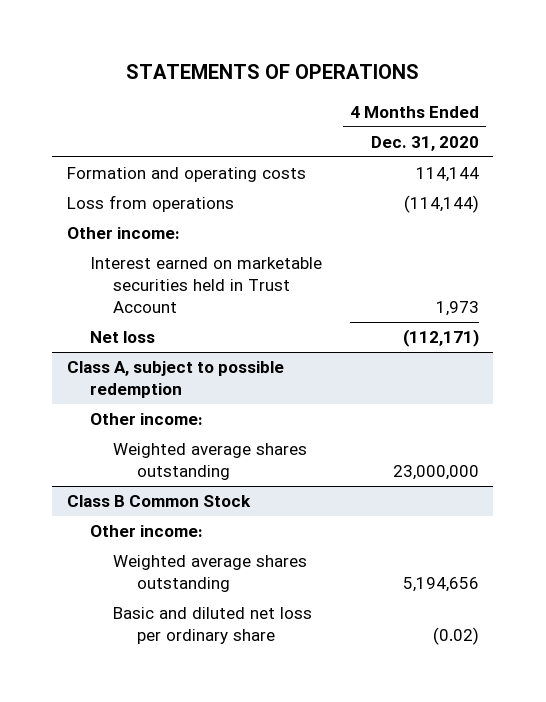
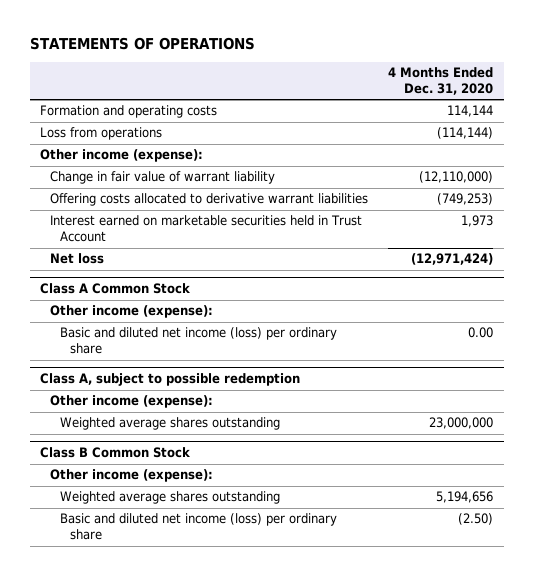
[66,227,180,240] Other income: -> [39,149,203,163] Other income (expense):
none -> [49,171,275,185] Change in fair value of warrant liability
none -> [49,193,368,207] Offering costs allocated to derivative warrant liabilities
[403,329,480,348] (112,171) -> [411,253,494,266] (12,971,424)
none -> [39,283,190,295] Class A Common Stock
none -> [49,305,213,319] Other income (expense):
none -> [60,327,338,355] Basic and diluted net income (loss) per ordinary share
[90,413,204,426] Other income: -> [49,395,213,409] Other income (expense):
[90,525,204,538] Other income: -> [49,469,213,483] Other income (expense):
[113,607,313,644] Basic and diluted net loss per ordinary share -> [60,513,338,541] Basic and diluted net income (loss) per ordinary share
[433,626,480,645] (0.02) -> [458,513,494,526] (2.50)

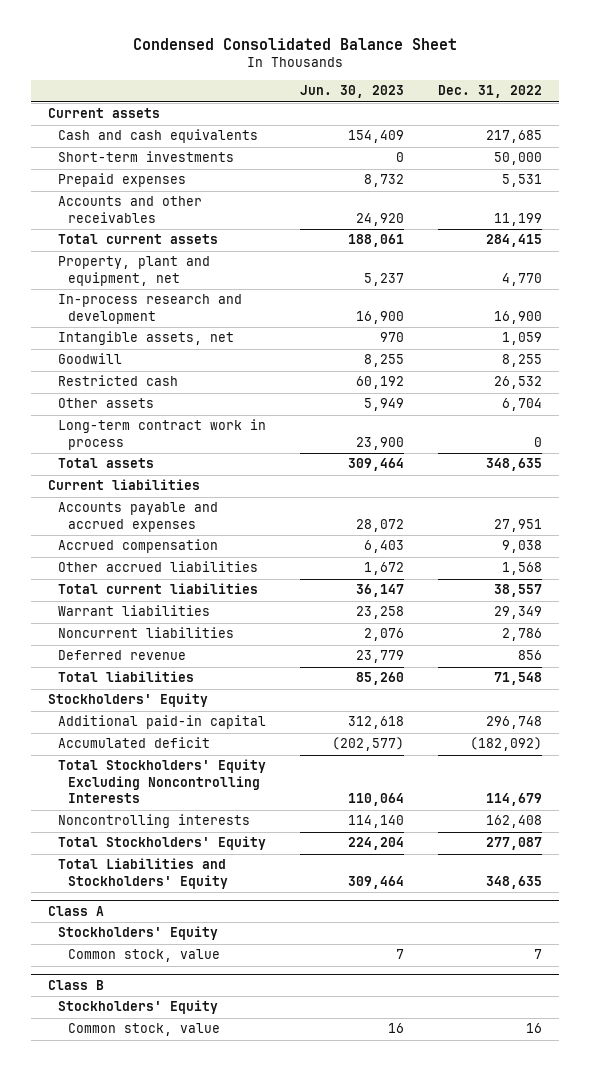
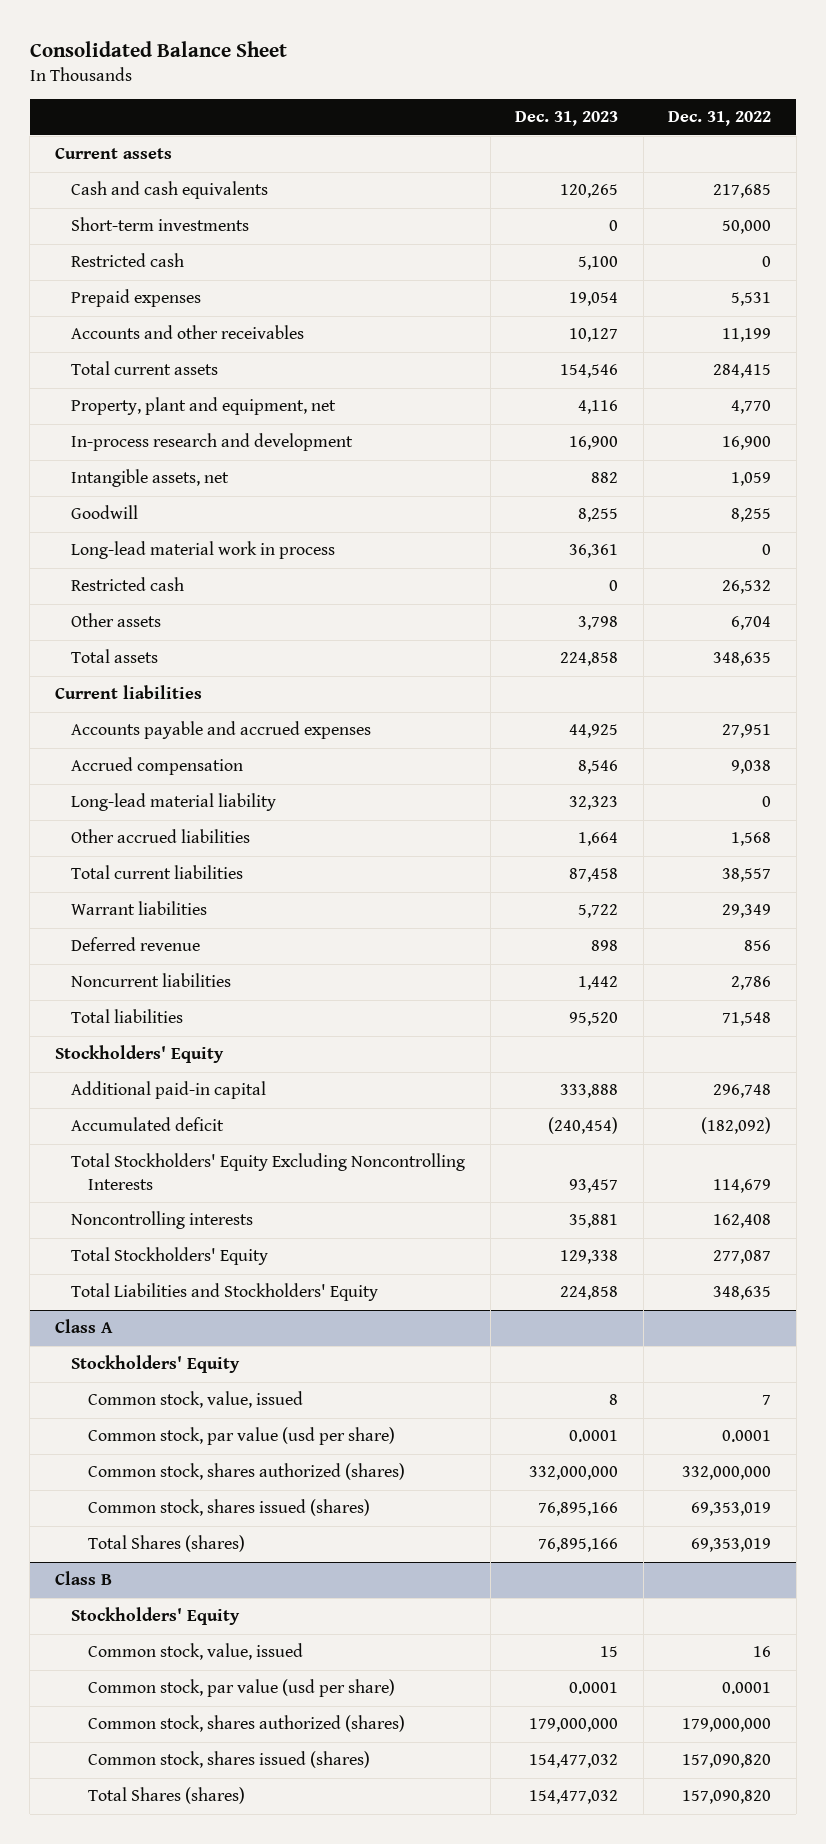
[132,38,457,51] Condensed Consolidated Balance Sheet -> [29,41,287,58] Consolidated Balance Sheet
[299,85,404,99] Jun. 30, 2023 -> none
none -> [515,111,619,127] Dec. 31, 2023
none -> [71,253,185,268] Restricted cash
none -> [71,541,336,560] Long-lead material work in process
[57,419,266,450] Long-term contract work in process -> none
none -> [71,793,277,812] Long-lead material liability
[57,627,234,639] Noncurrent liabilities -> [71,973,232,988] Noncurrent liabilities
[67,949,220,963] Common stock, value -> [88,1391,304,1409] Common stock, value, issued
none -> [88,1427,396,1446] Common stock, par value (usd per share)
none -> [88,1463,406,1481] Common stock, shares authorized (shares)
none -> [88,1499,371,1517] Common stock, shares issued (shares)
none -> [88,1535,246,1553] Total Shares (shares)
[67,1023,220,1037] Common stock, value -> [88,1643,304,1661] Common stock, value, issued
none -> [88,1679,396,1698] Common stock, par value (usd per share)
none -> [88,1715,406,1733] Common stock, shares authorized (shares)
none -> [88,1751,371,1769] Common stock, shares issued (shares)
none -> [88,1787,246,1805] Total Shares (shares)

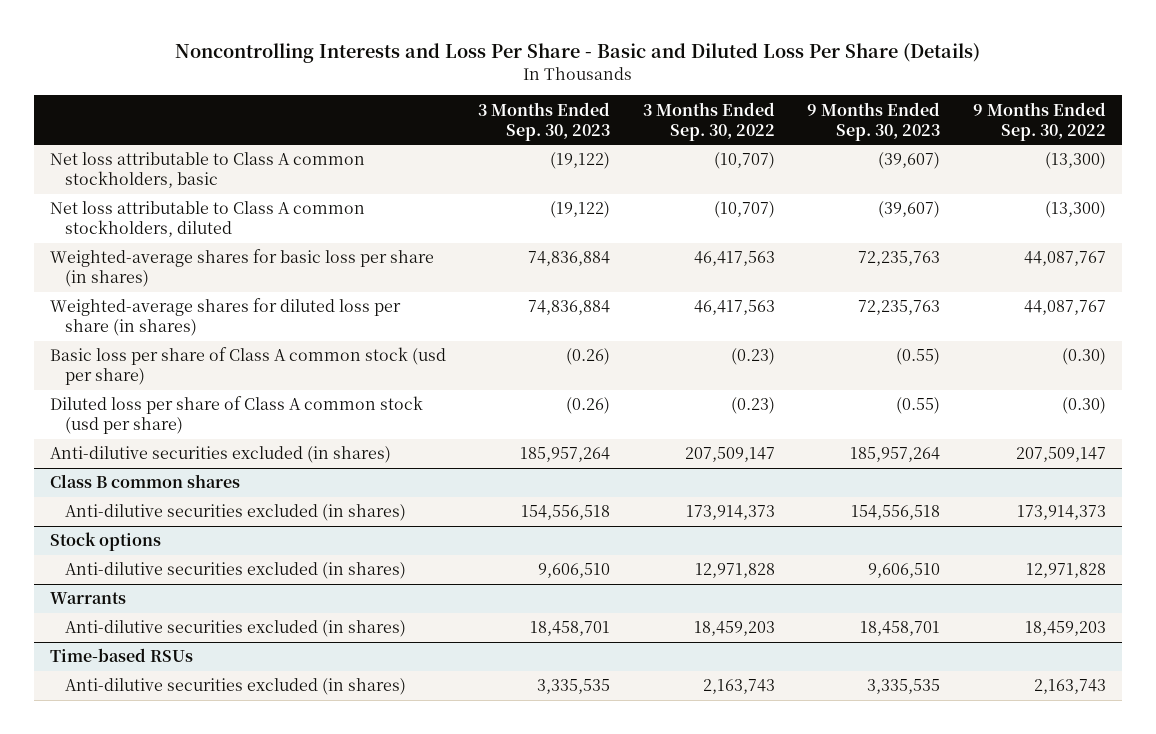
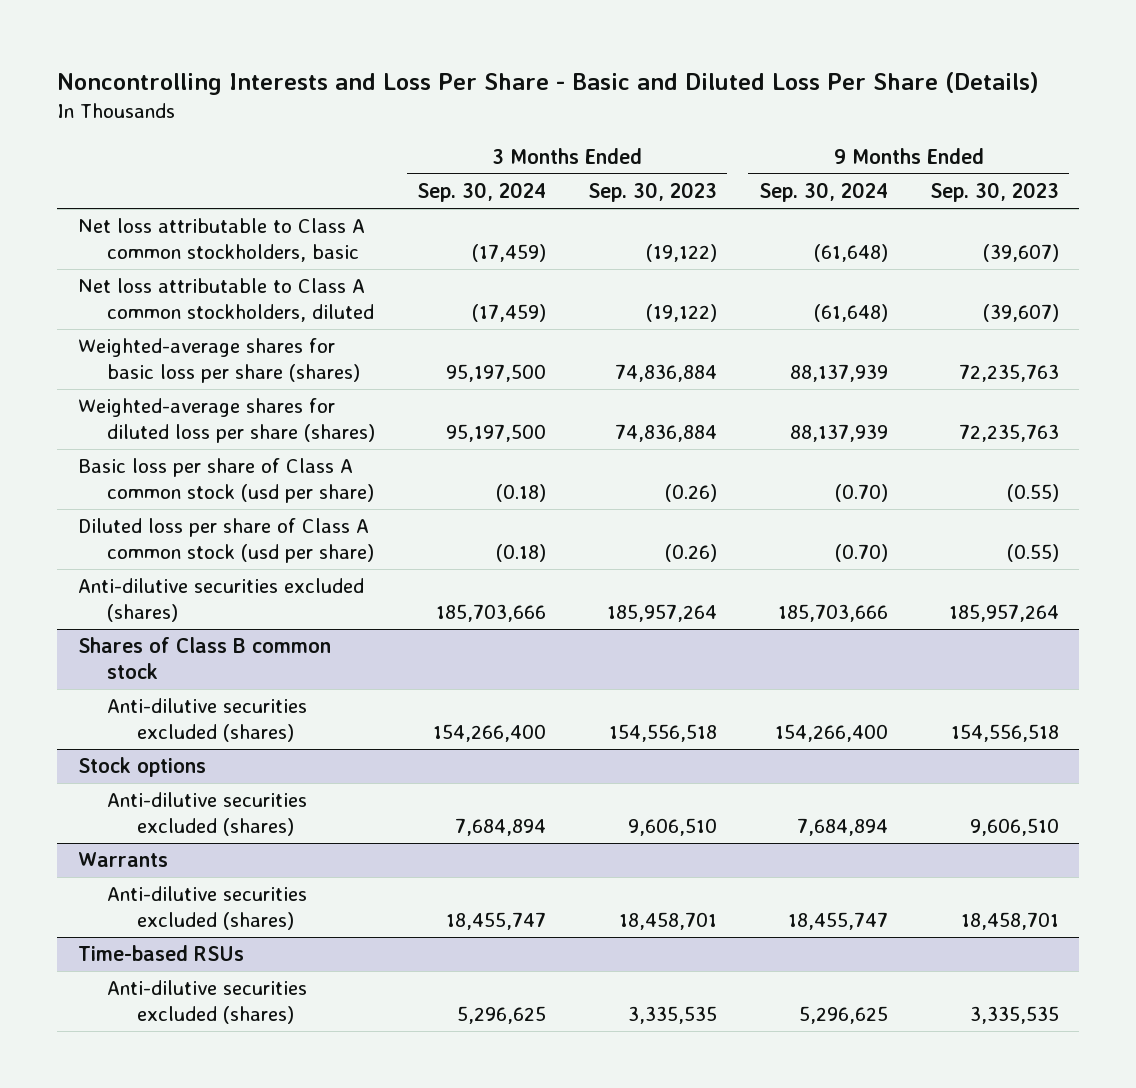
[642,101,775,141] 3 Months Ended Sep. 30, 2022 -> none
[973,101,1107,141] 9 Months Ended Sep. 30, 2022 -> none
none -> [417,182,547,203] Sep. 30, 2024
none -> [758,182,888,203] Sep. 30, 2024
[49,249,434,288] Weighted-average shares for basic loss per share (in shares) -> [77,338,361,383] Weighted-average shares for basic loss per share (shares)
[49,298,401,337] Weighted-average shares for diluted loss per share (in shares) -> [77,398,376,443] Weighted-average shares for diluted loss per share (shares)
[49,446,391,464] Anti-dilutive securities excluded (in shares) -> [77,578,364,622] Anti-dilutive securities excluded (shares)
[49,474,240,489] Class B common shares -> [77,637,331,679] Shares of Class B common stock
[65,504,407,522] Anti-dilutive securities excluded (in shares) -> [107,698,308,742] Anti-dilutive securities excluded (shares)
[65,562,407,580] Anti-dilutive securities excluded (in shares) -> [107,792,308,836] Anti-dilutive securities excluded (shares)
[65,620,407,638] Anti-dilutive securities excluded (in shares) -> [107,886,308,930] Anti-dilutive securities excluded (shares)
[65,678,407,696] Anti-dilutive securities excluded (in shares) -> [107,980,308,1024] Anti-dilutive securities excluded (shares)

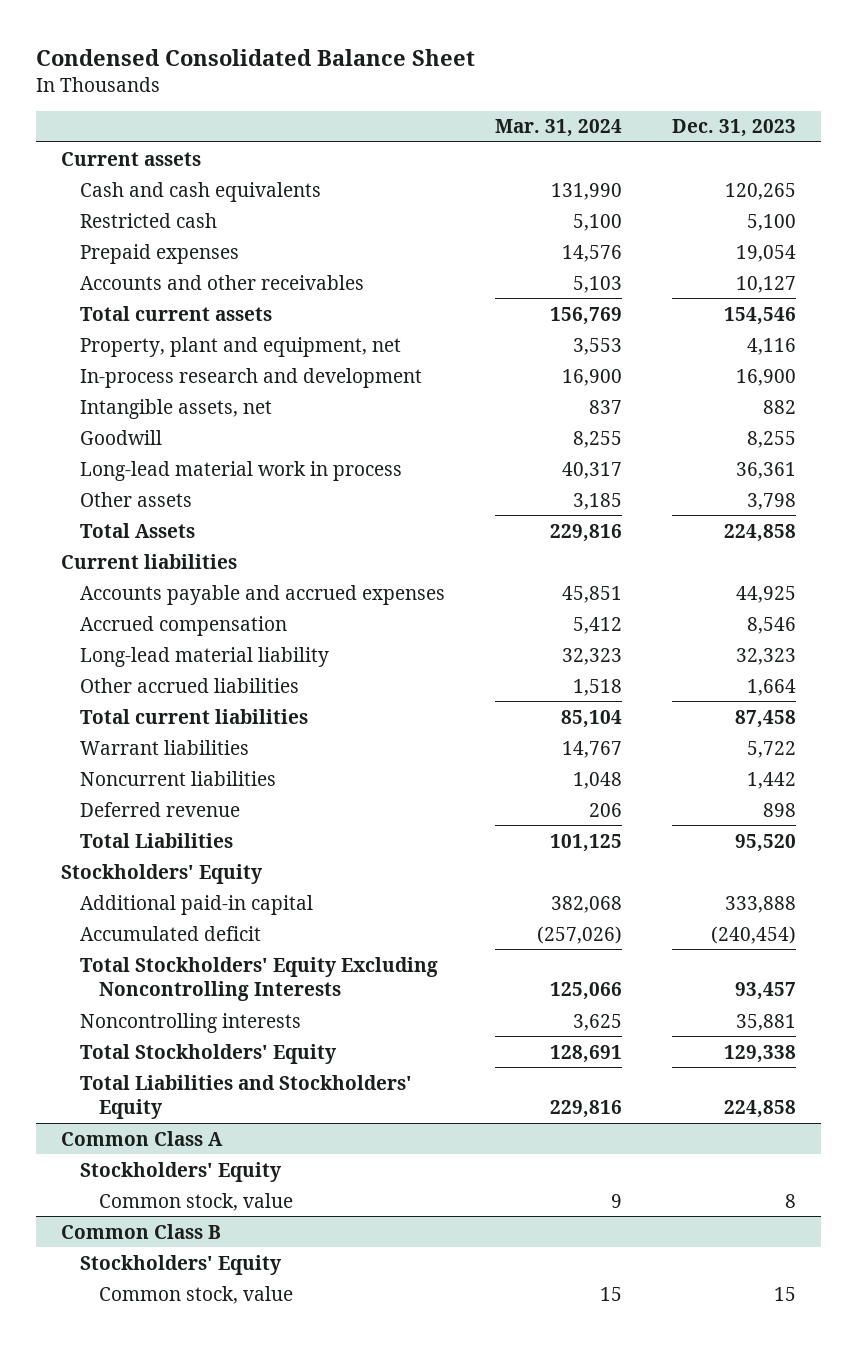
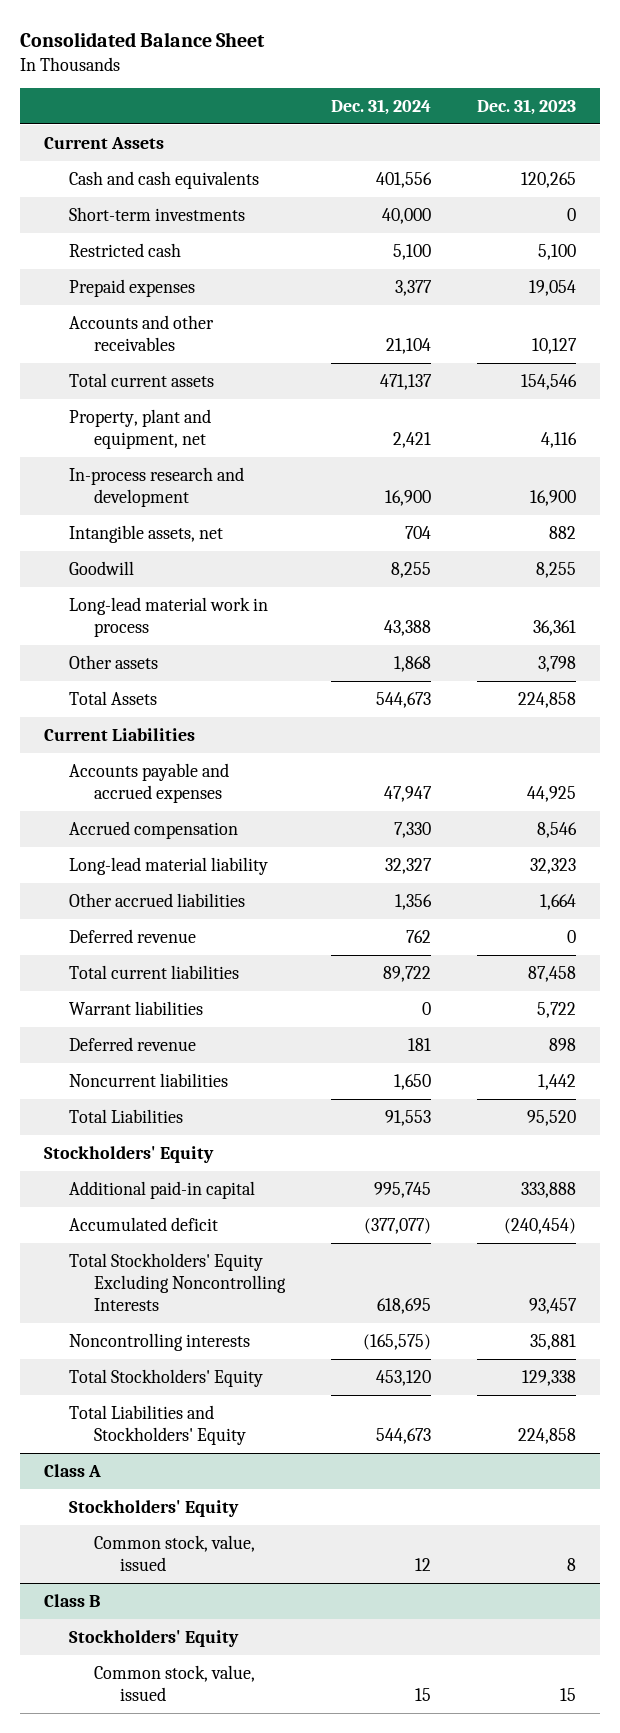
[36,48,476,66] Condensed Consolidated Balance Sheet -> [20,32,266,48] Consolidated Balance Sheet
[494,119,622,138] Mar. 31, 2024 -> none
none -> [331,98,432,115] Dec. 31, 2024
[61,151,202,166] Current assets -> [43,136,164,149] Current Assets
none -> [68,206,245,221] Short-term investments
[61,553,238,569] Current liabilities -> [43,727,195,741] Current Liabilities
none -> [68,928,196,943] Deferred revenue
[80,770,277,786] Noncurrent liabilities -> [68,1072,228,1087] Noncurrent liabilities
[61,1130,224,1146] Common Class A -> [43,1463,101,1477] Class A
[98,1192,293,1211] Common stock, value -> [94,1534,256,1572] Common stock, value, issued
[61,1223,222,1239] Common Class B -> [43,1593,100,1607] Class B
[98,1285,293,1304] Common stock, value -> [94,1664,256,1702] Common stock, value, issued

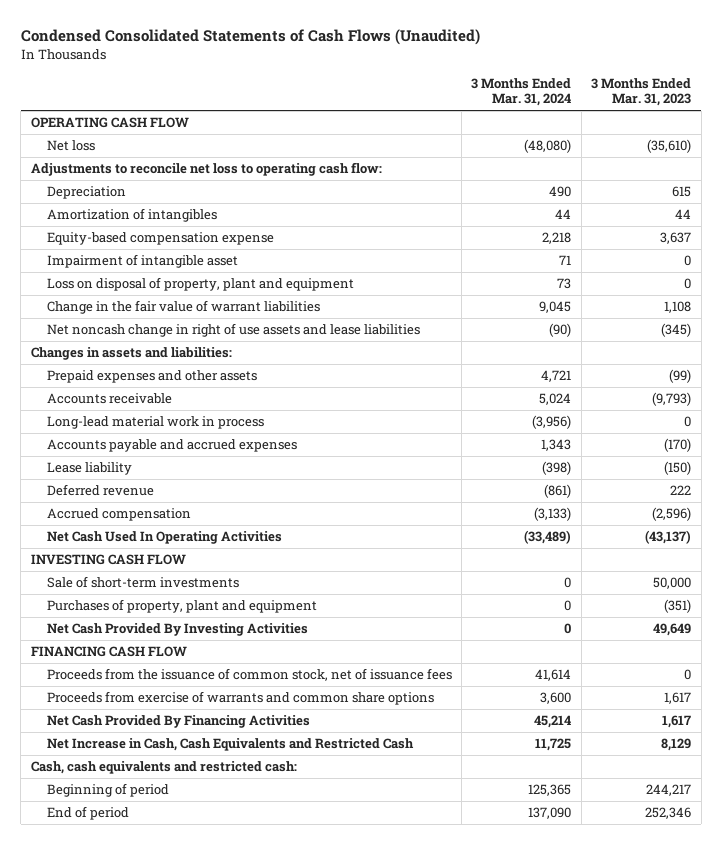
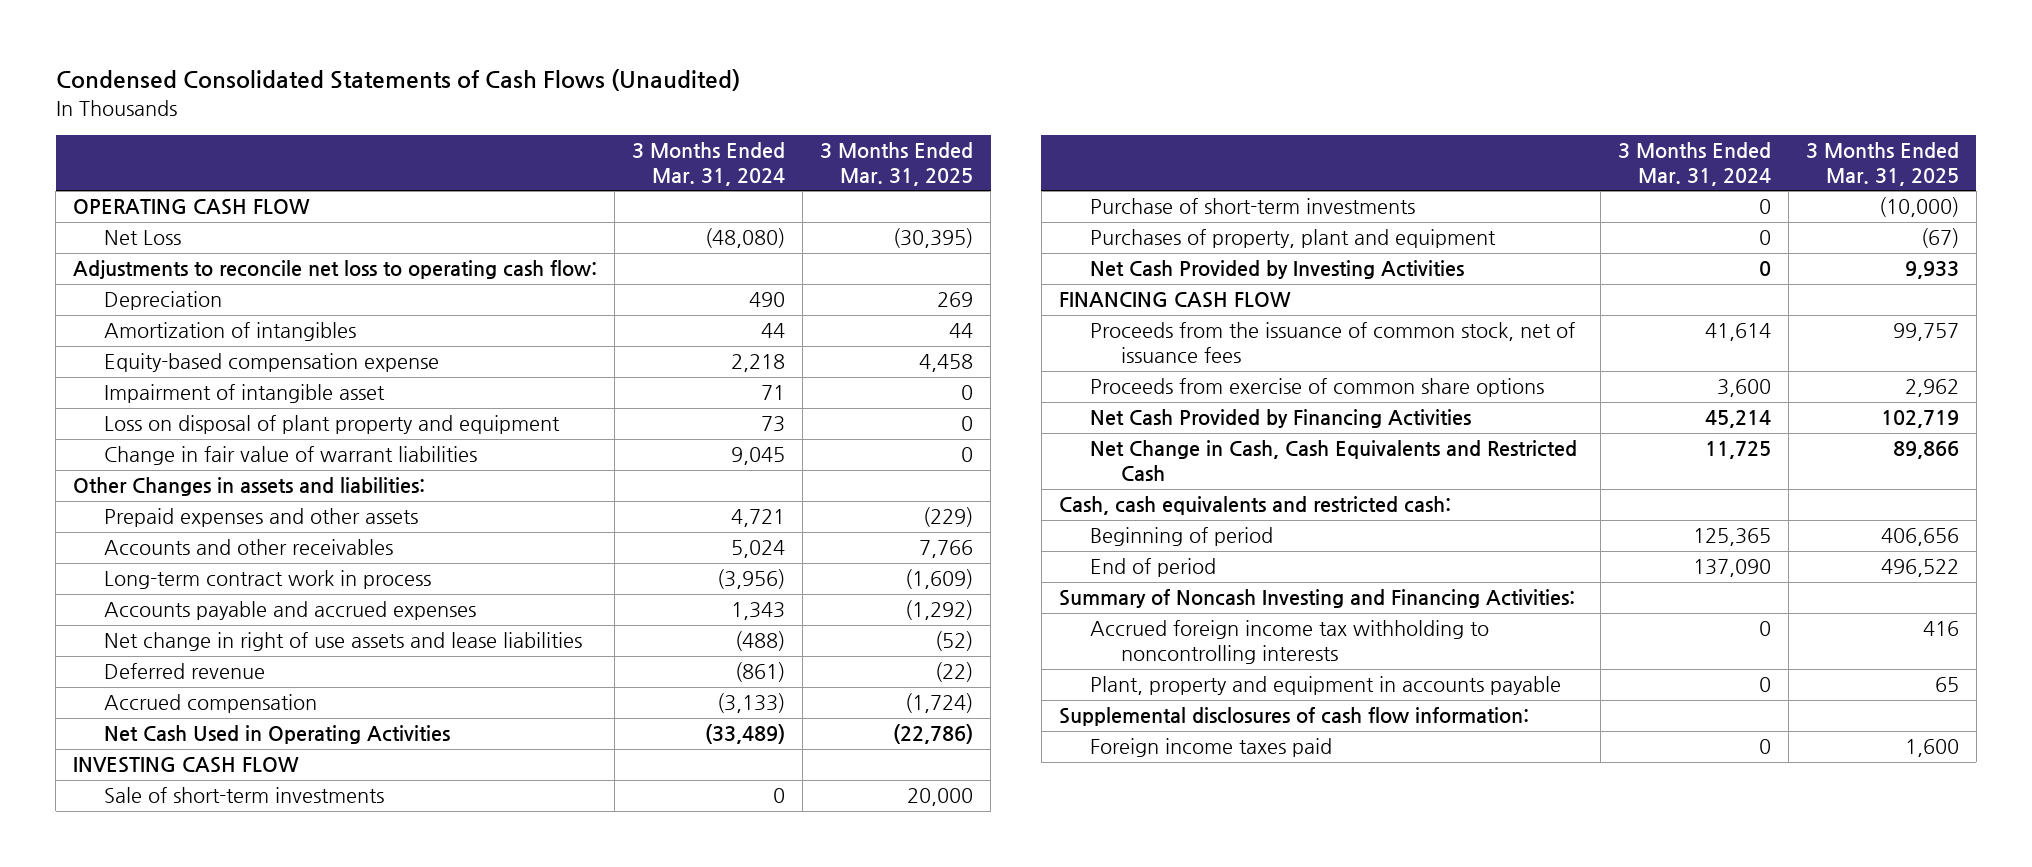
[591,77,692,107] 3 Months Ended Mar. 31, 2023 -> none
none -> [820,142,974,187] 3 Months Ended Mar. 31, 2025
[46,140,95,152] Net loss -> [104,230,182,246] Net Loss
[46,323,420,338] Net noncash change in right of use assets and lease liabilities -> none
[46,277,354,292] Loss on disposal of property, plant and equipment -> [104,415,561,435] Loss on disposal of plant property and equipment
[46,300,320,315] Change in the fair value of warrant liabilities -> [104,446,478,466] Change in fair value of warrant liabilities
[30,347,232,361] Changes in assets and liabilities: -> [73,477,426,497] Other Changes in assets and liabilities:
[46,393,172,405] Accounts receivable -> [104,539,394,556] Accounts and other receivables
[46,416,264,430] Long-lead material work in process -> [104,570,432,590] Long-term contract work in process
[46,462,132,476] Lease liability -> none
none -> [104,632,583,652] Net change in right of use assets and lease liabilities
[46,531,282,545] Net Cash Used In Operating Activities -> [104,725,451,745] Net Cash Used in Operating Activities
none -> [1089,198,1415,215] Purchase of short-term investments
[46,623,308,637] Net Cash Provided By Investing Activities -> [1089,260,1464,280] Net Cash Provided by Investing Activities
[46,691,434,706] Proceeds from exercise of warrants and common share options -> [1089,378,1544,398] Proceeds from exercise of common share options
[46,715,310,729] Net Cash Provided By Financing Activities -> [1089,409,1471,429] Net Cash Provided by Financing Activities
[46,738,414,752] Net Increase in Cash, Cash Equivalents and Restricted Cash -> [1089,440,1577,482] Net Change in Cash, Cash Equivalents and Restricted Cash
none -> [1058,589,1575,609] Summary of Noncash Investing and Financing Activities:
none -> [1089,620,1489,665] Accrued foreign income tax withholding to noncontrolling interests
none -> [1089,676,1561,696] Plant, property and equipment in accounts payable
none -> [1058,707,1529,727] Supplemental disclosures of cash flow information:
none -> [1089,738,1332,758] Foreign income taxes paid

